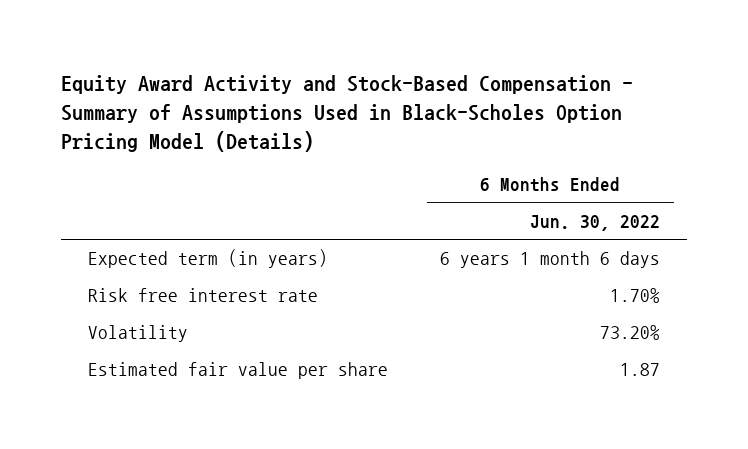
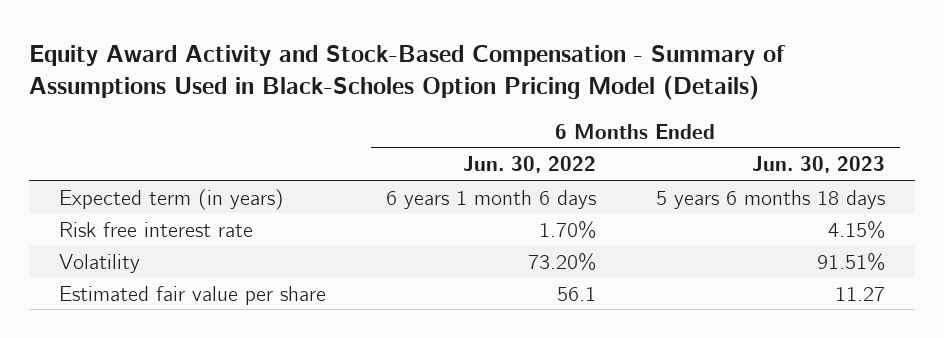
none -> [751,156,885,174] Jun. 30, 2023
[620,363,661,377] 1.87 -> [556,286,596,301] 56.1

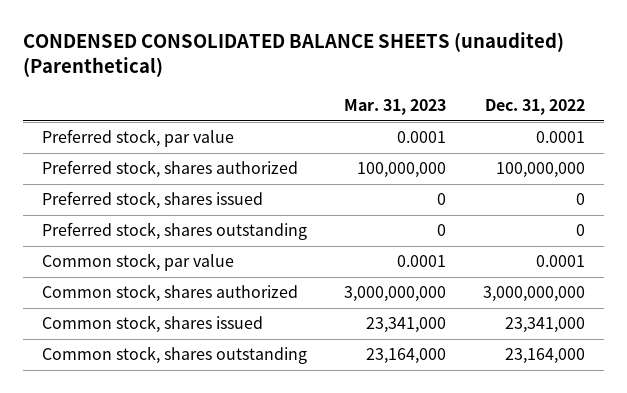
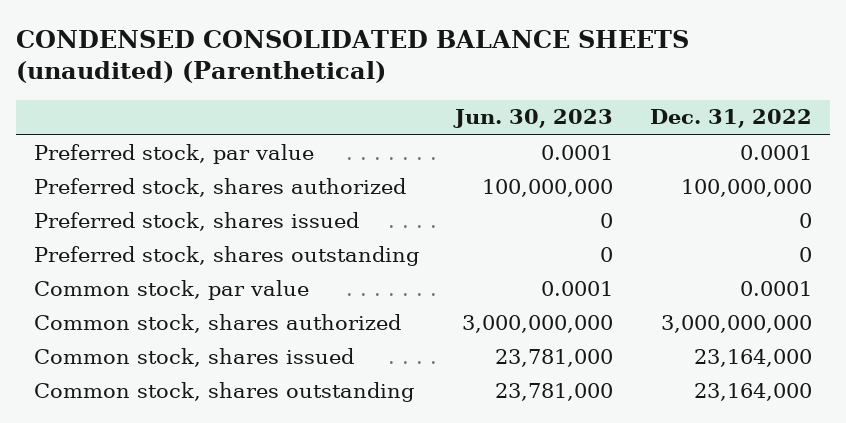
[344,99,447,116] Mar. 31, 2023 -> none
none -> [453,109,614,129] Jun. 30, 2023
[505,317,586,334] 23,341,000 -> [693,348,812,367] 23,164,000

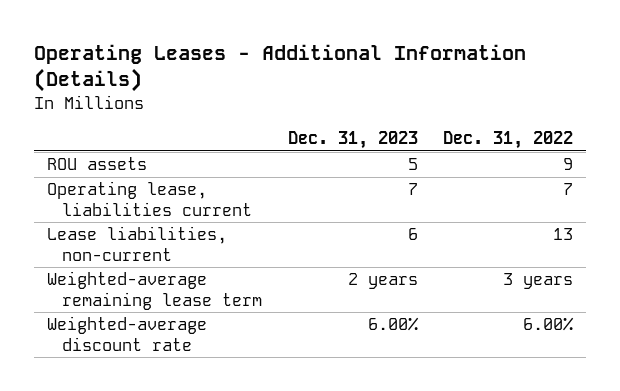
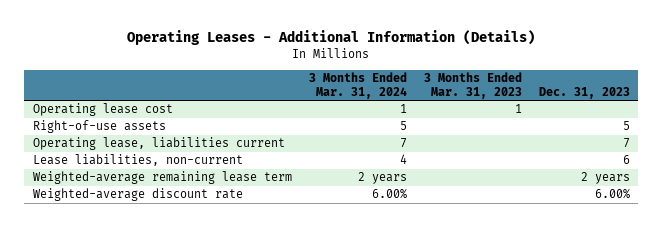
[443,130,574,149] Dec. 31, 2022 -> none
none -> [308,72,407,100] 3 Months Ended Mar. 31, 2024
none -> [423,72,522,100] 3 Months Ended Mar. 31, 2023
none -> [32,103,173,117] Operating lease cost
[47,157,148,171] ROU assets -> [32,120,166,134] Right-of-use assets

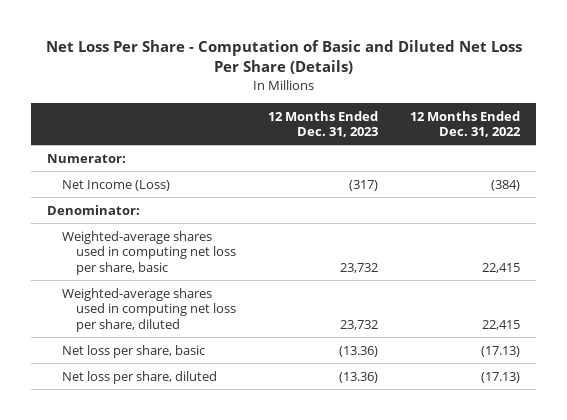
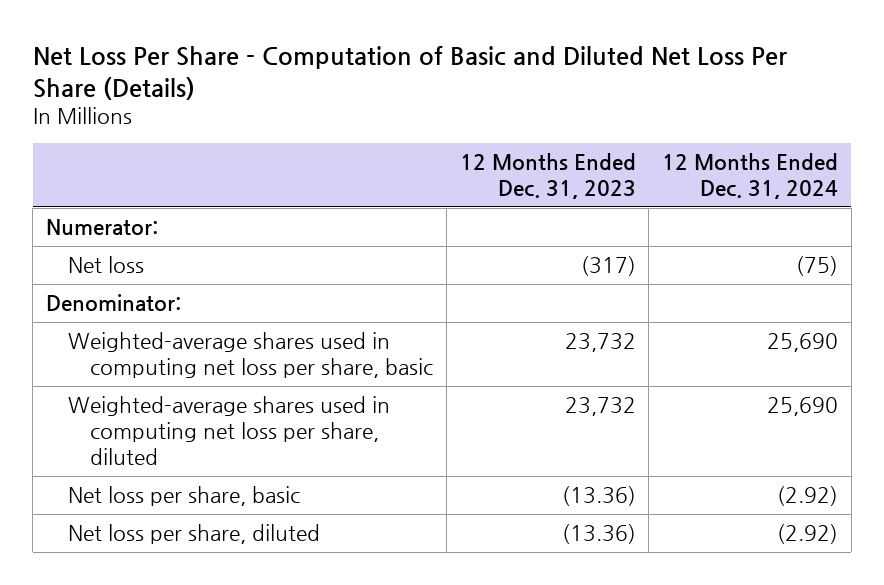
[409,110,521,138] 12 Months Ended Dec. 31, 2022 -> none
none -> [661,153,838,200] 12 Months Ended Dec. 31, 2024
[61,179,170,191] Net Income (Loss) -> [68,256,145,274] Net loss

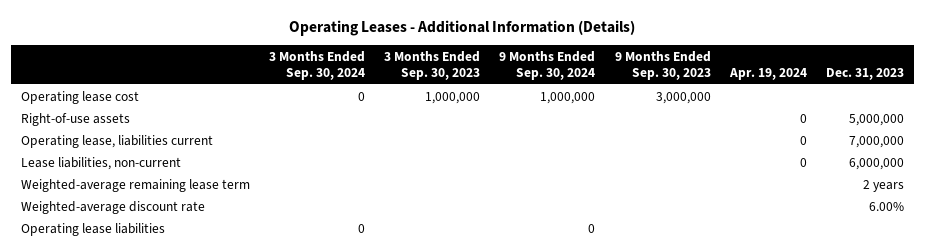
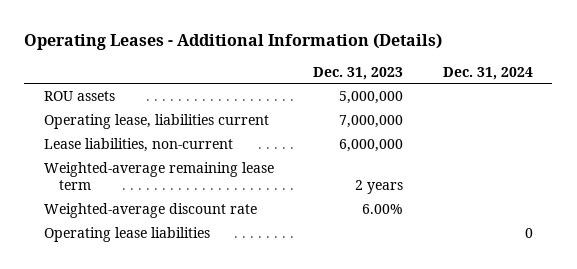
[268,50,365,80] 3 Months Ended Sep. 30, 2024 -> none
[384,50,481,80] 3 Months Ended Sep. 30, 2023 -> none
[499,50,596,80] 9 Months Ended Sep. 30, 2024 -> none
[614,50,711,80] 9 Months Ended Sep. 30, 2023 -> none
[728,67,807,80] Apr. 19, 2024 -> none
none -> [442,66,533,80] Dec. 31, 2024
[20,90,139,104] Operating lease cost -> none
[20,112,130,126] Right-of-use assets -> [44,90,116,101] ROU assets

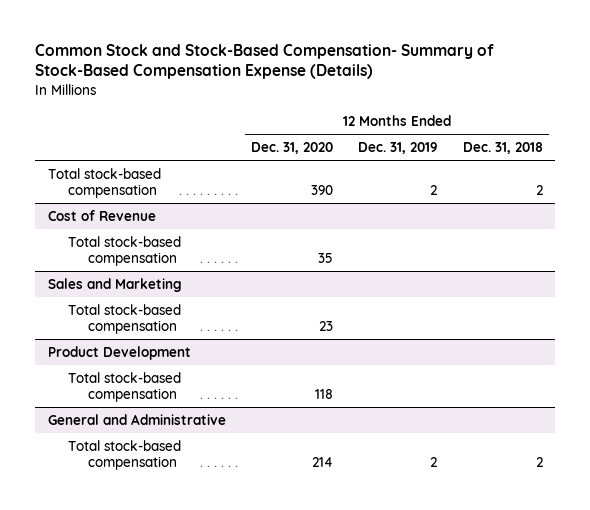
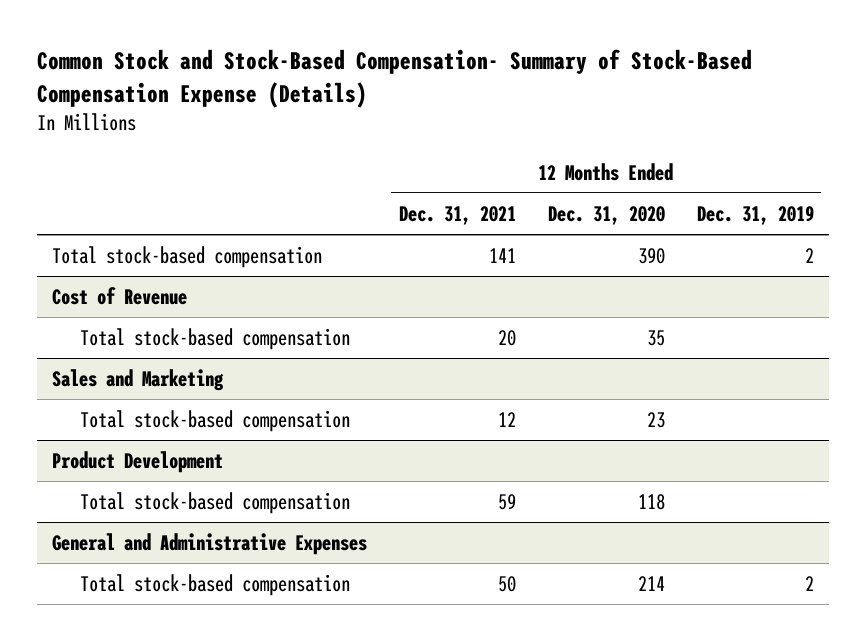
[462,141,543,154] Dec. 31, 2018 -> none
none -> [399,205,517,225] Dec. 31, 2021
[47,413,226,425] General and Administrative -> [52,533,368,556] General and Administrative Expenses

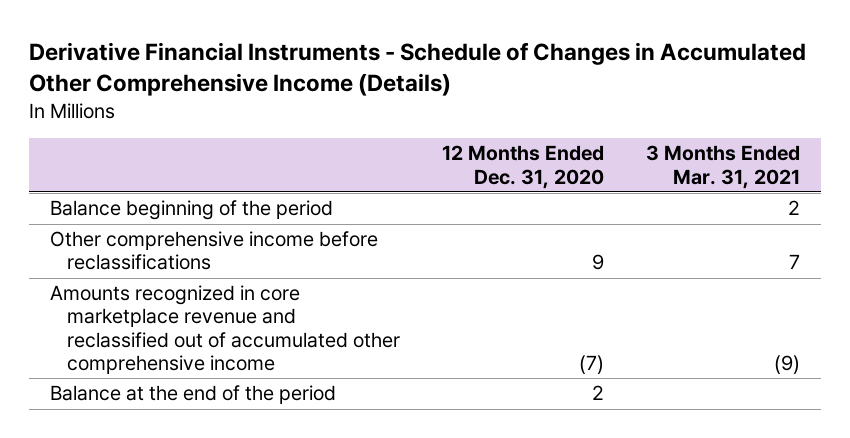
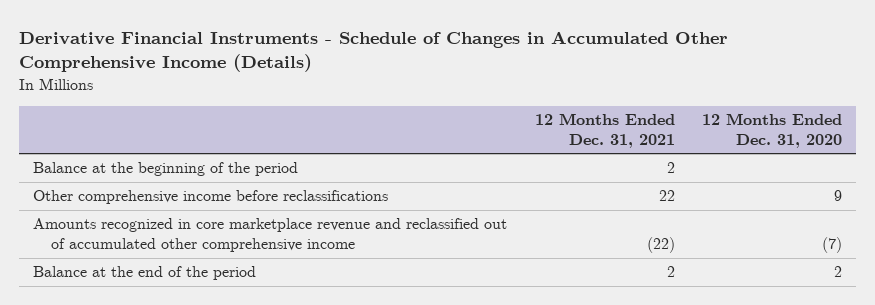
[645,145,800,189] 3 Months Ended Mar. 31, 2021 -> none
none -> [534,112,675,148] 12 Months Ended Dec. 31, 2021
[50,200,334,221] Balance beginning of the period -> [33,162,299,177] Balance at the beginning of the period

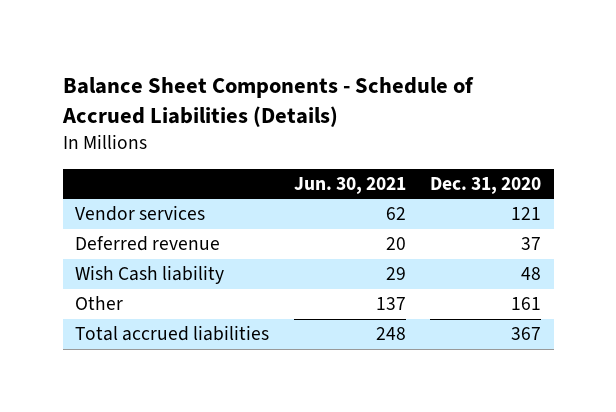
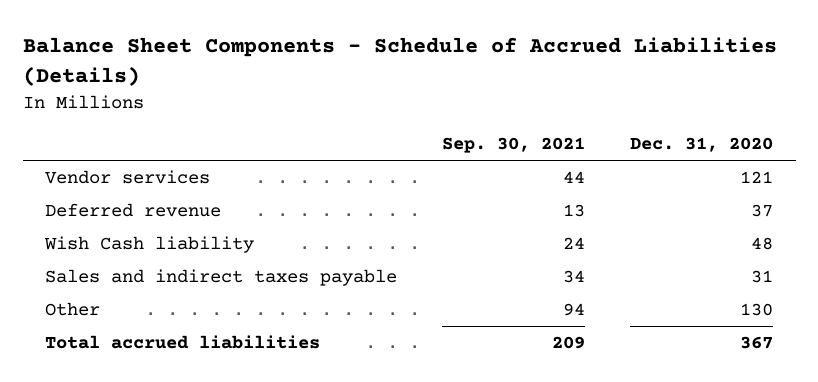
[293,176,406,194] Jun. 30, 2021 -> none
none -> [442,137,586,154] Sep. 30, 2021
none -> [45,269,398,287] Sales and indirect taxes payable
[511,297,542,311] 161 -> [740,303,774,317] 130

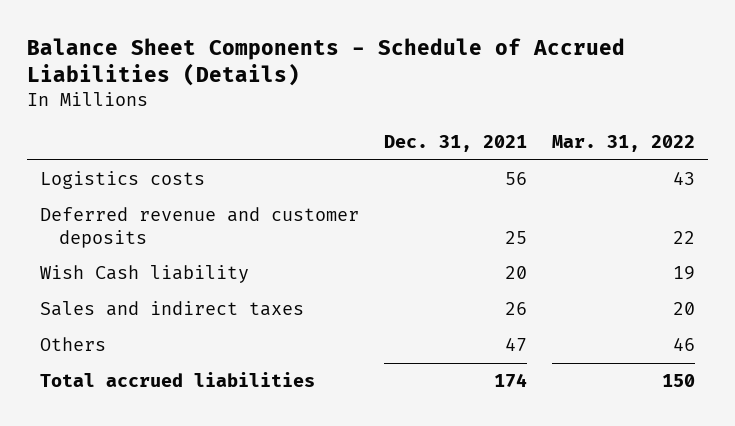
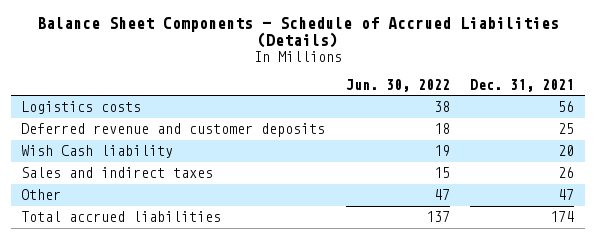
[552,135,696,153] Mar. 31, 2022 -> none
none -> [345,78,450,92] Jun. 30, 2022
[39,337,106,352] Others -> [21,189,62,201] Other

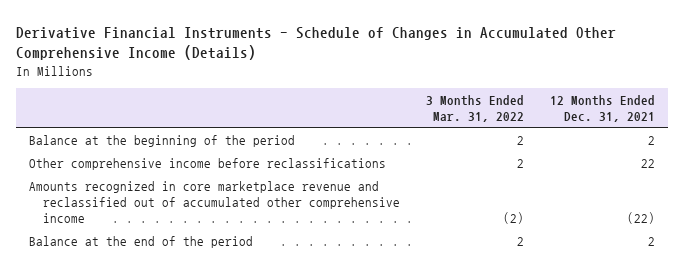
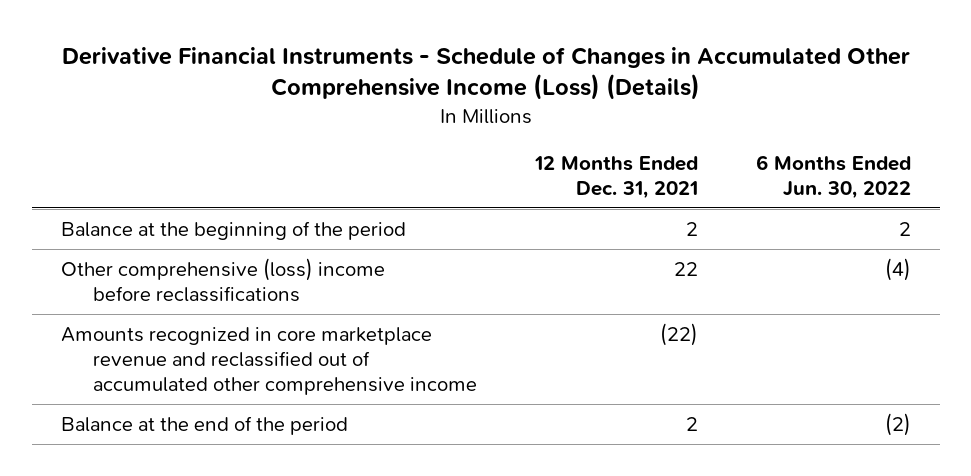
[16,26,617,61] Derivative Financial Instruments - Schedule of Changes in Accumulated Other Comprehensive Income (Details) -> [61,46,910,101] Derivative Financial Instruments - Schedule of Changes in Accumulated Other Comprehensive Income (Loss) (Details)
[425,94,524,123] 3 Months Ended Mar. 31, 2022 -> none
none -> [755,154,911,199] 6 Months Ended Jun. 30, 2022
[29,157,387,170] Other comprehensive income before reclassifications -> [60,257,385,302] Other comprehensive (loss) income before reclassifications

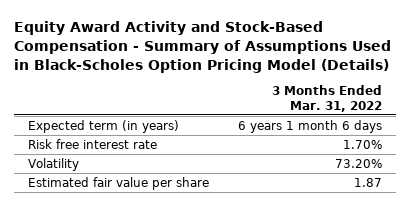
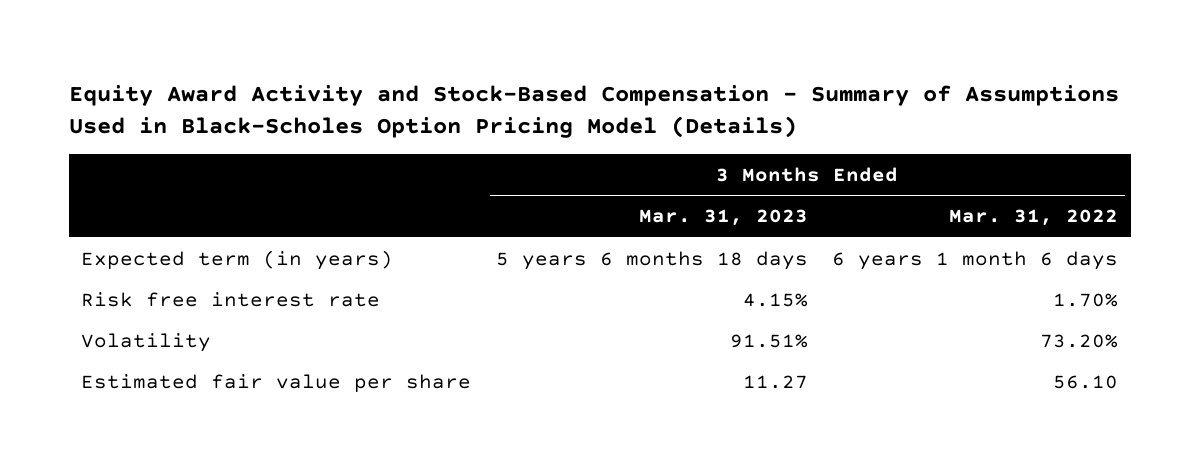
none -> [638,209,808,227] Mar. 31, 2023
[353,177,382,187] 1.87 -> [1053,374,1119,389] 56.10

